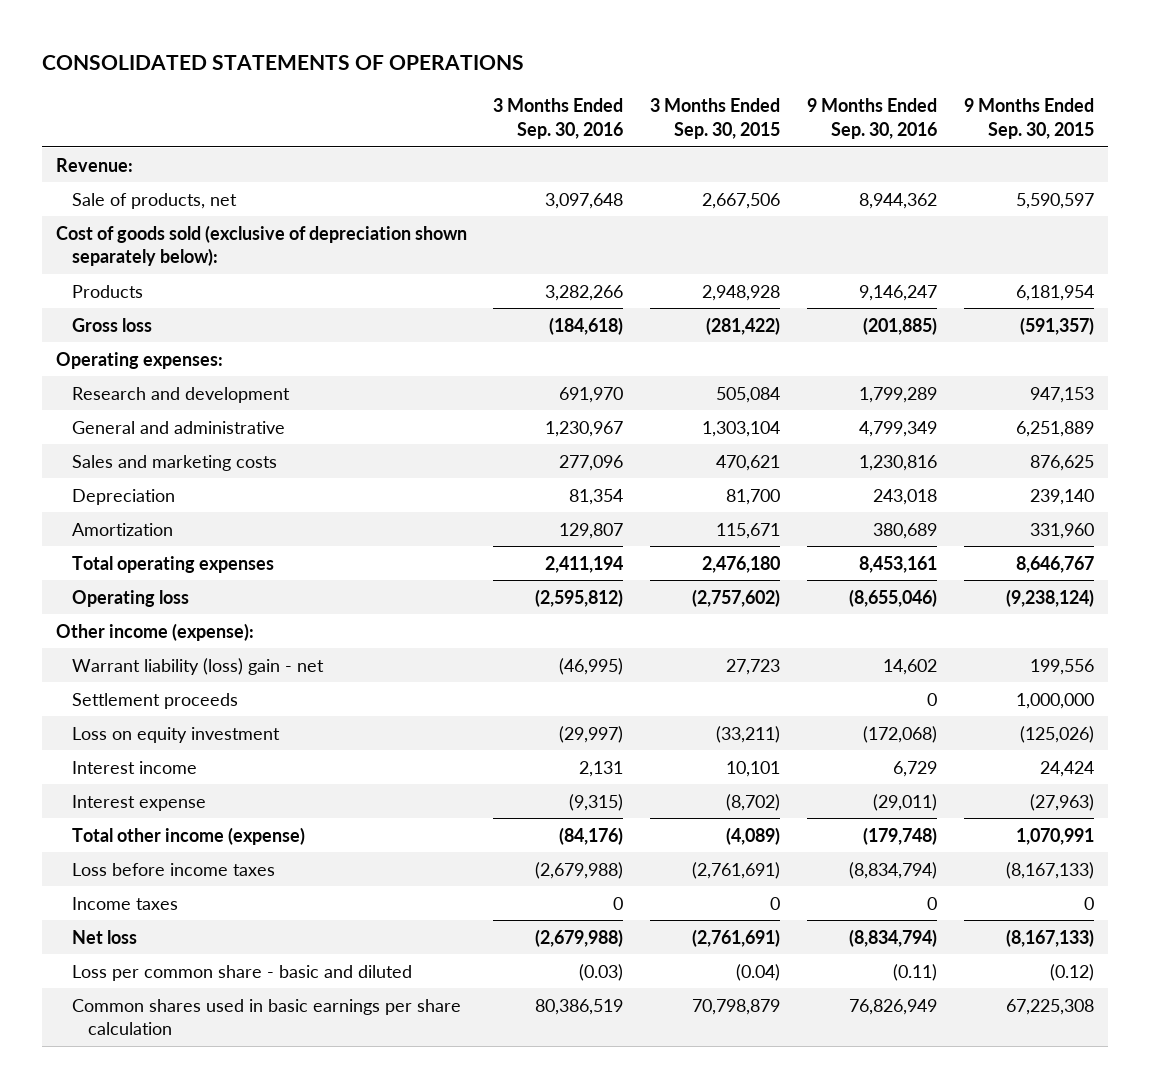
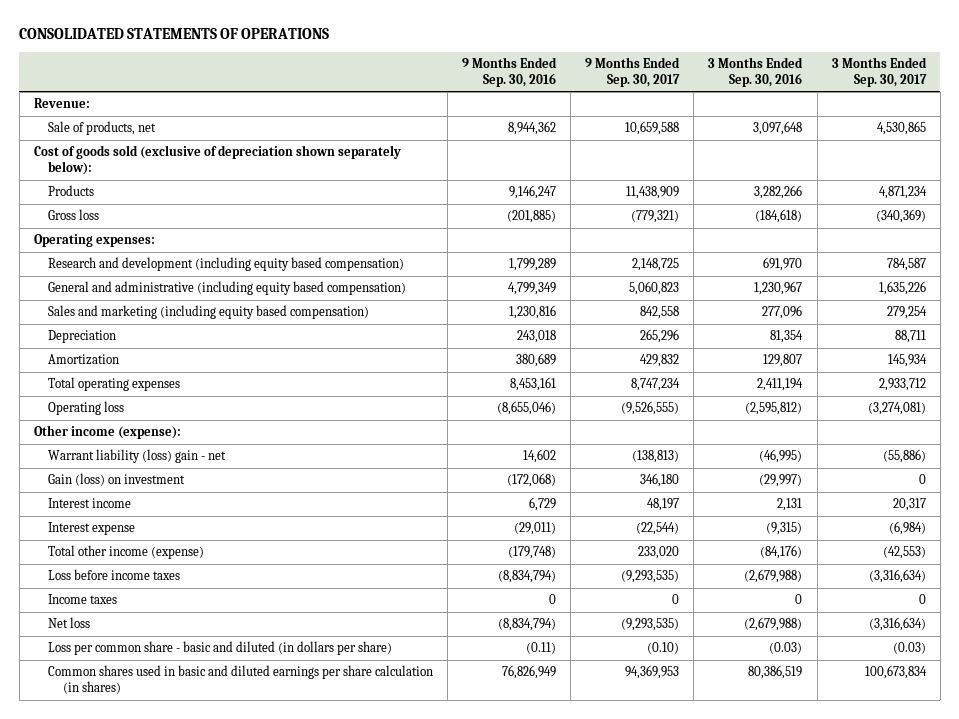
[650,98,781,140] 3 Months Ended Sep. 30, 2015 -> none
[964,98,1095,140] 9 Months Ended Sep. 30, 2015 -> none
none -> [585,57,681,87] 9 Months Ended Sep. 30, 2017
none -> [831,57,927,87] 3 Months Ended Sep. 30, 2017
[71,386,290,403] Research and development -> [48,257,405,272] Research and development (including equity based compensation)
[71,420,285,434] General and administrative -> [48,281,407,296] General and administrative (including equity based compensation)
[71,454,277,471] Sales and marketing costs -> [48,305,370,320] Sales and marketing (including equity based compensation)
[71,692,238,709] Settlement proceeds -> none
[71,726,280,743] Loss on equity investment -> [48,473,186,487] Gain (loss) on investment
[71,964,412,981] Loss per common share - basic and diluted -> [48,641,393,656] Loss per common share - basic and diluted (in dollars per share)
[71,998,461,1036] Common shares used in basic earnings per share calculation -> [48,665,434,694] Common shares used in basic and diluted earnings per share calculation (in shares)

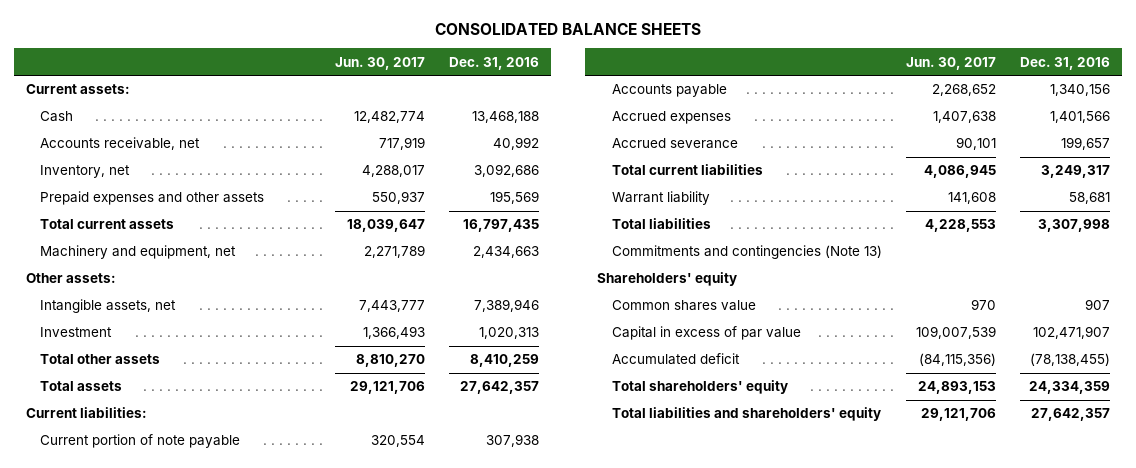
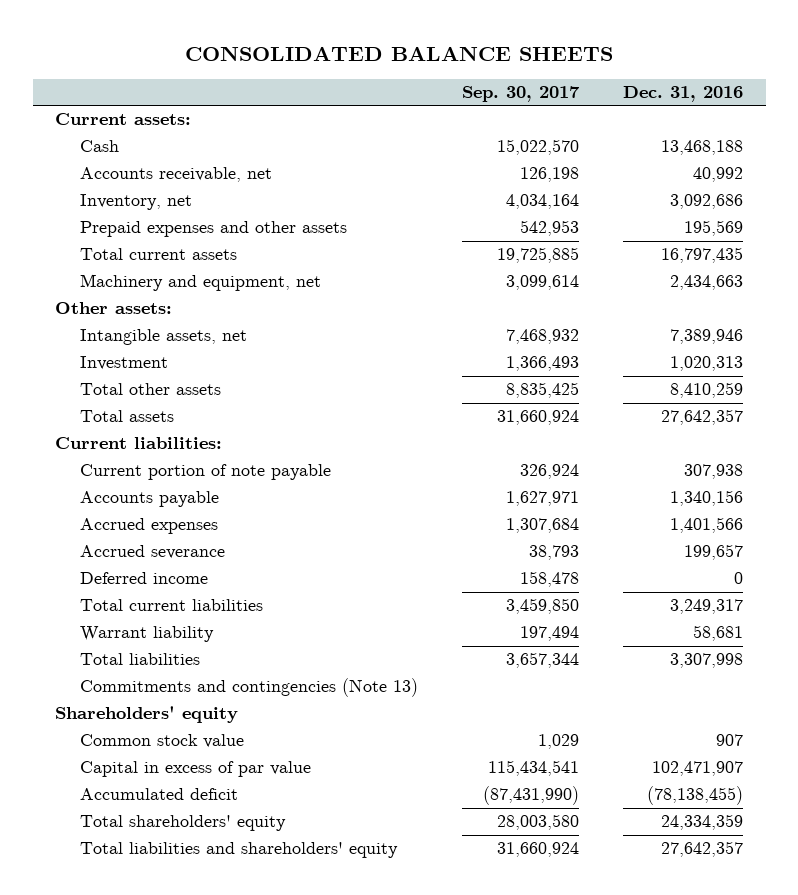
[334,56,425,70] Jun. 30, 2017 -> none
none -> [462,86,581,103] Sep. 30, 2017
none -> [79,572,208,585] Deferred income
[611,300,756,312] Common shares value -> [79,734,244,749] Common stock value

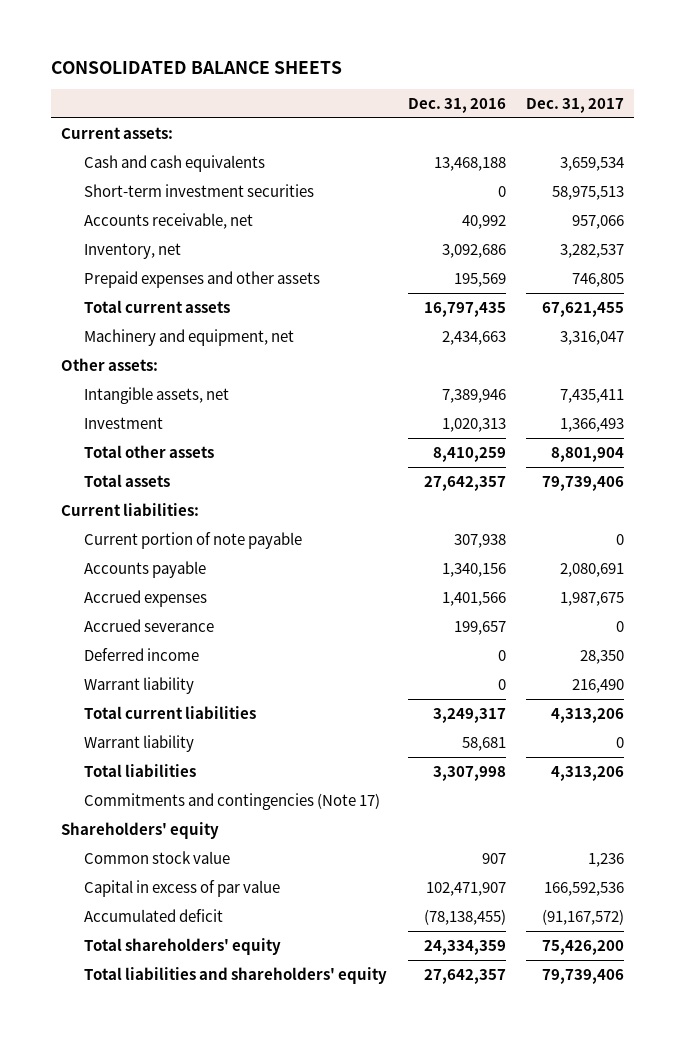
[462,86,581,103] Sep. 30, 2017 -> none
none -> [526,97,625,113] Dec. 31, 2017
[79,140,119,153] Cash -> [84,154,266,172] Cash and cash equivalents
none -> [84,183,315,197] Short-term investment securities
none -> [84,676,195,694] Warrant liability
[79,678,418,698] Commitments and contingencies (Note 13) -> [84,792,381,810] Commitments and contingencies (Note 17)

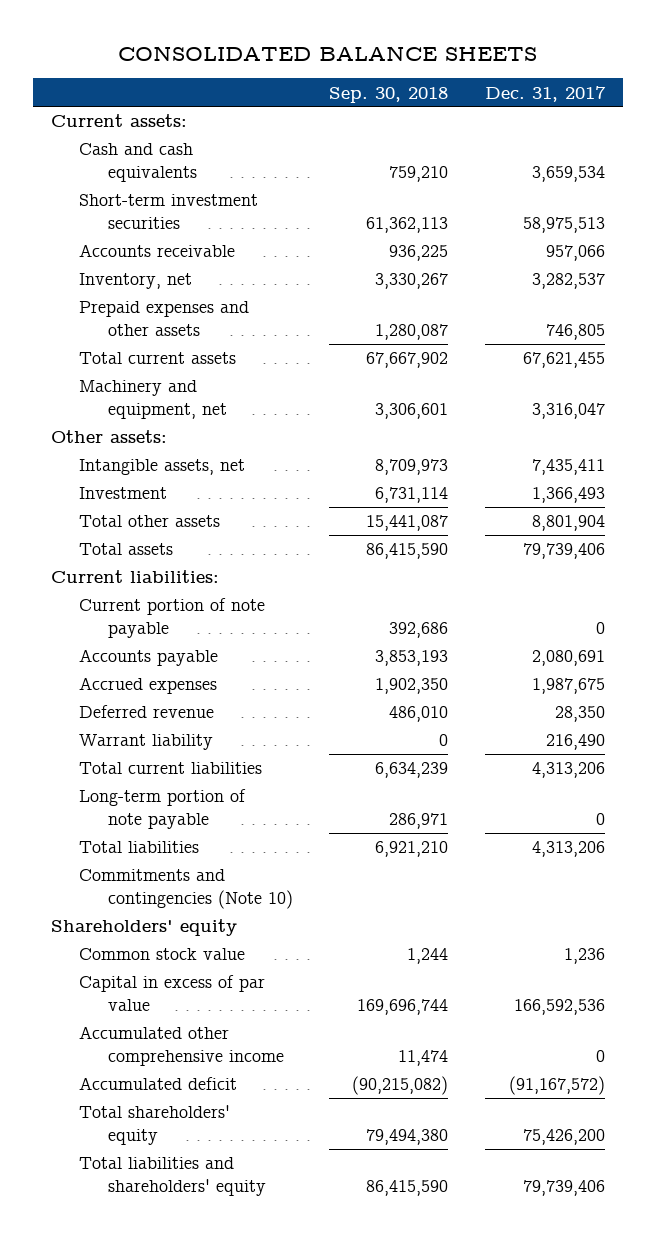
[407,97,506,113] Dec. 31, 2016 -> none
none -> [329,86,449,103] Sep. 30, 2018
[84,212,254,229] Accounts receivable, net -> [79,244,236,258] Accounts receivable
[84,618,215,632] Accrued severance -> none
[84,647,200,661] Deferred income -> [79,705,215,719] Deferred revenue
[84,734,195,752] Warrant liability -> none
none -> [79,789,247,830] Long-term portion of note payable
[84,792,381,810] Commitments and contingencies (Note 17) -> [79,869,293,910] Commitments and contingencies (Note 10)
none -> [79,1026,284,1067] Accumulated other comprehensive income

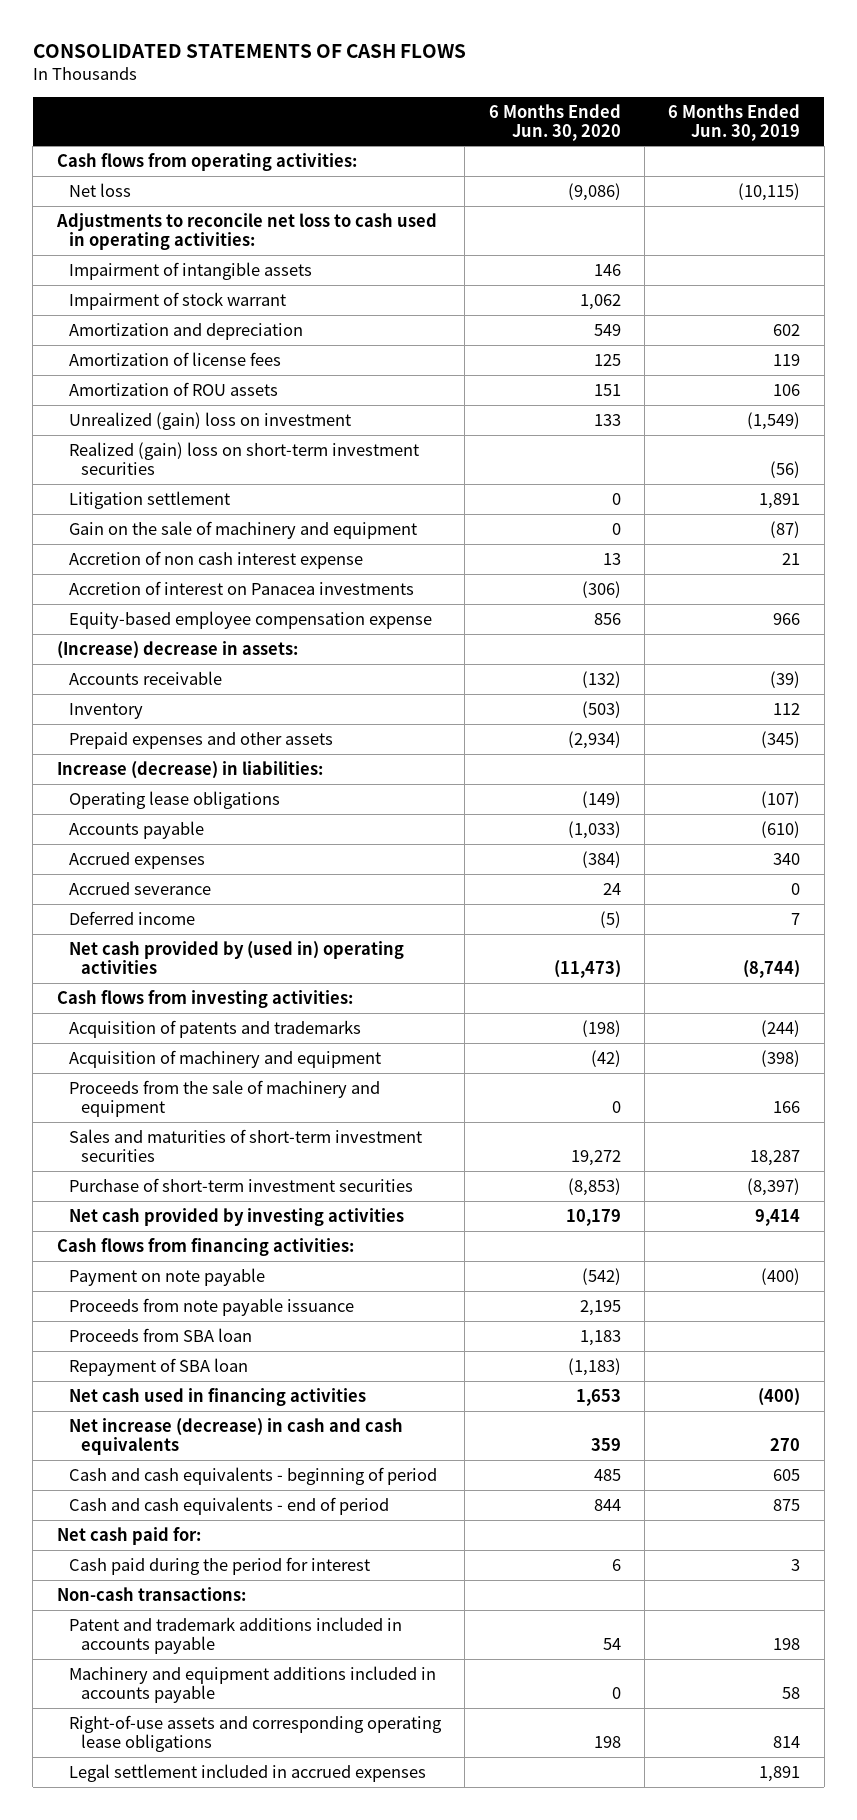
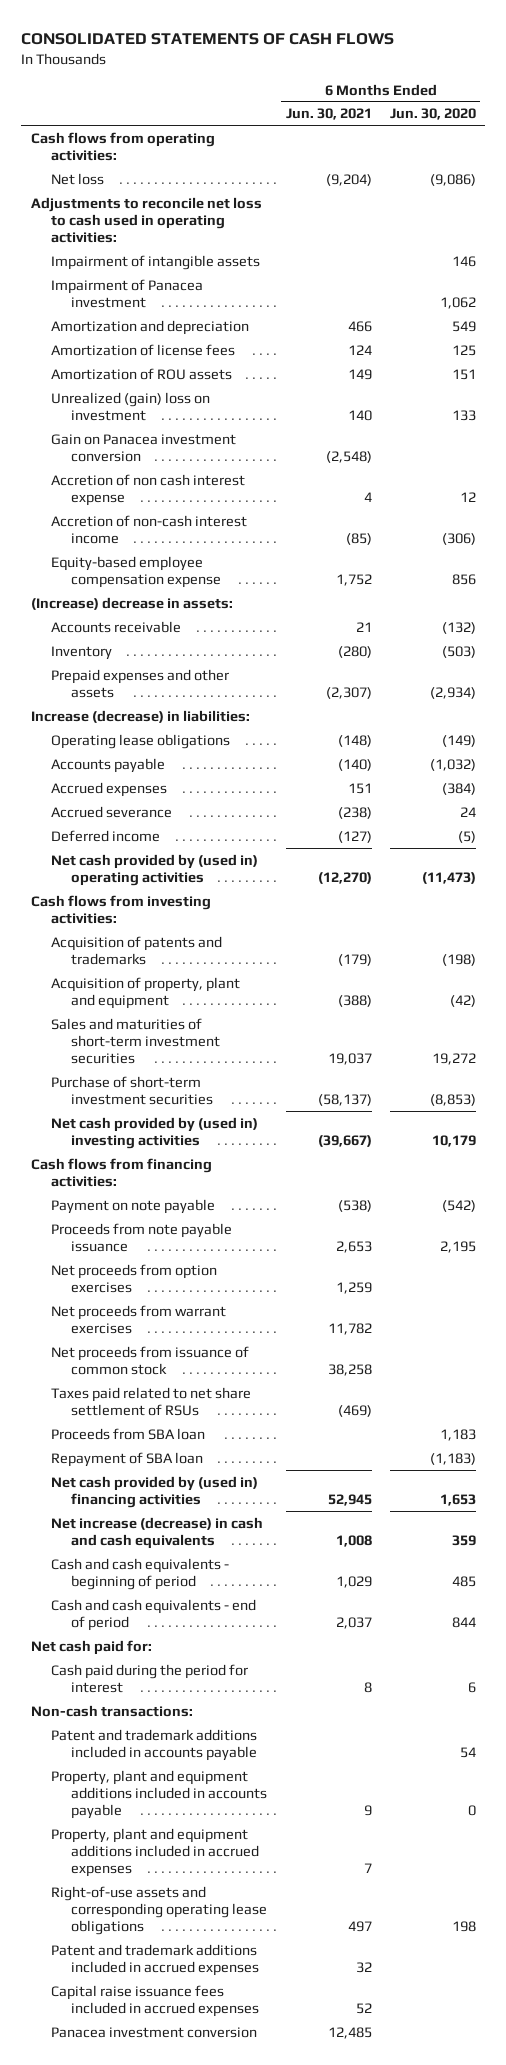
[668,103,801,141] 6 Months Ended Jun. 30, 2019 -> none
none -> [285,108,372,121] Jun. 30, 2021
[69,291,287,310] Impairment of stock warrant -> [50,278,203,308] Impairment of Panacea investment
[69,441,420,475] Realized (gain) loss on short-term investment securities -> none
[69,490,231,509] Litigation settlement -> none
[69,520,418,539] Gain on the sale of machinery and equipment -> none
[69,580,415,595] Accretion of interest on Panacea investments -> none
none -> [50,433,236,462] Gain on Panacea investment conversion
[602,552,621,565] 13 -> [459,491,476,502] 12
none -> [50,514,247,544] Accretion of non-cash interest income
[567,820,621,839] (1,033) -> [429,758,476,771] (1,032)
[69,1079,381,1117] Proceeds from the sale of machinery and equipment -> none
[69,1049,382,1068] Acquisition of machinery and equipment -> [50,976,240,1009] Acquisition of property, plant and equipment
[69,1207,405,1226] Net cash provided by investing activities -> [50,1116,258,1149] Net cash provided by (used in) investing activities
none -> [50,1263,217,1293] Net proceeds from option exercises
none -> [50,1304,226,1334] Net proceeds from warrant exercises
none -> [50,1345,249,1375] Net proceeds from issuance of common stock
none -> [50,1386,251,1416] Taxes paid related to net share settlement of RSUs
[69,1387,367,1406] Net cash used in financing activities -> [50,1475,258,1508] Net cash provided by (used in) financing activities
[69,1665,437,1703] Machinery and equipment additions included in accounts payable -> [50,1769,268,1819] Property, plant and equipment additions included in accounts payable
none -> [50,1827,260,1877] Property, plant and equipment additions included in accrued expenses
[69,1763,427,1782] Legal settlement included in accrued expenses -> none
none -> [50,1943,260,1976] Patent and trademark additions included in accrued expenses
none -> [50,1984,260,2017] Capital raise issuance fees included in accrued expenses
none -> [50,2026,257,2038] Panacea investment conversion

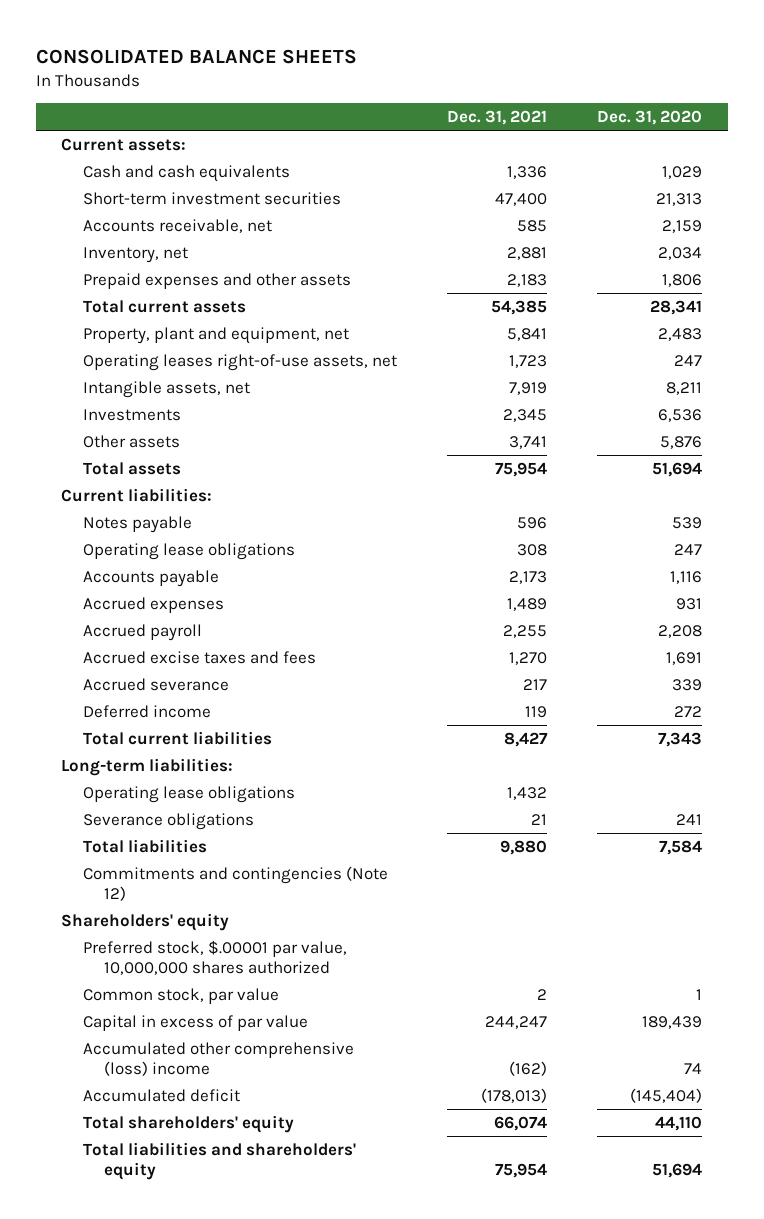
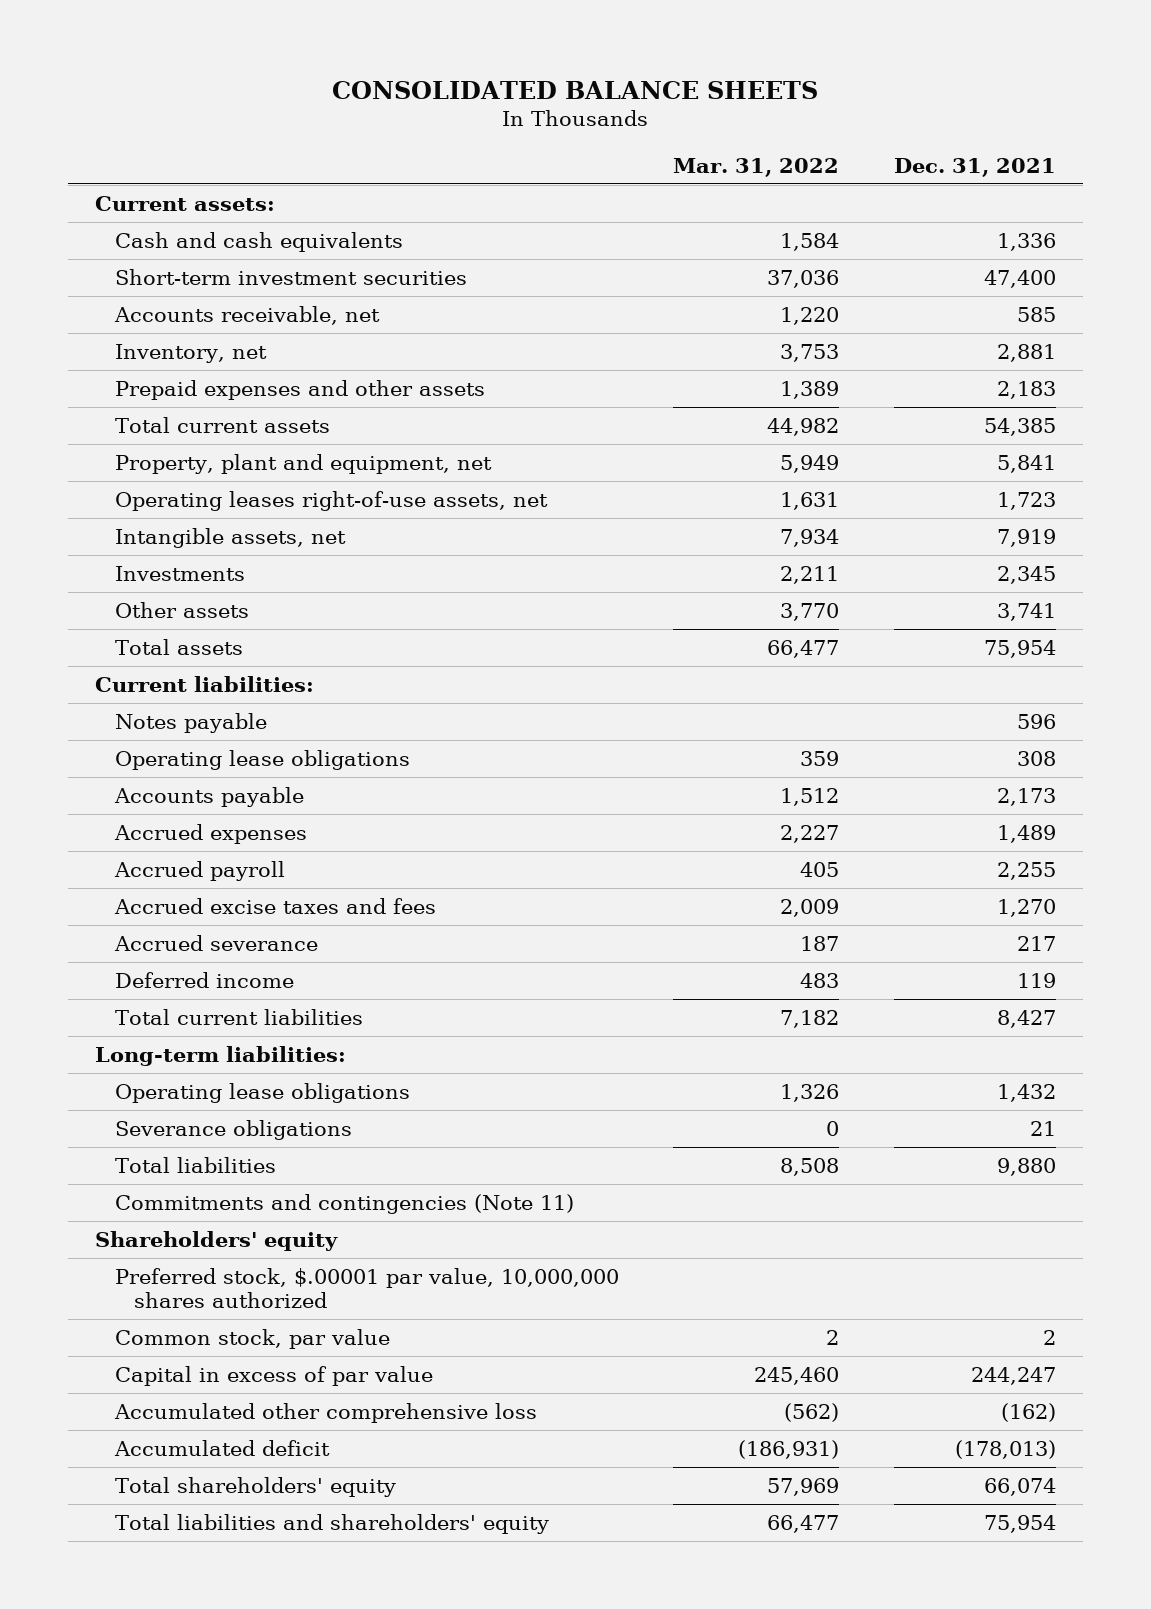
[597,109,703,125] Dec. 31, 2020 -> none
none -> [673,157,840,177] Mar. 31, 2022
[82,865,388,902] Commitments and contingencies (Note 12) -> [114,1193,574,1214] Commitments and contingencies (Note 11)
[82,1041,354,1077] Accumulated other comprehensive (loss) income -> [113,1402,537,1423] Accumulated other comprehensive loss

